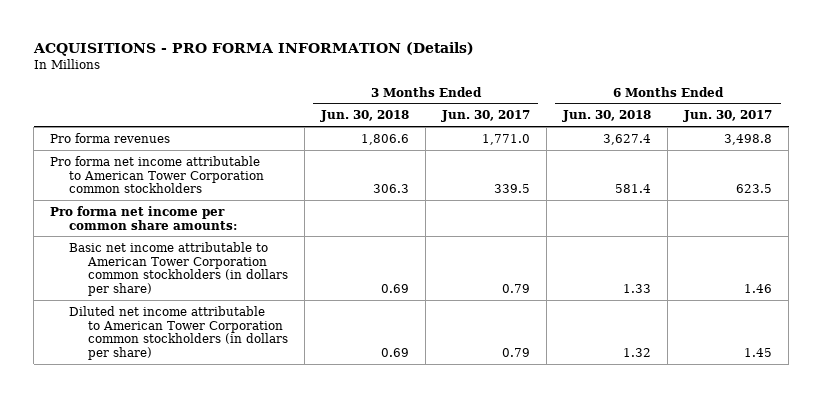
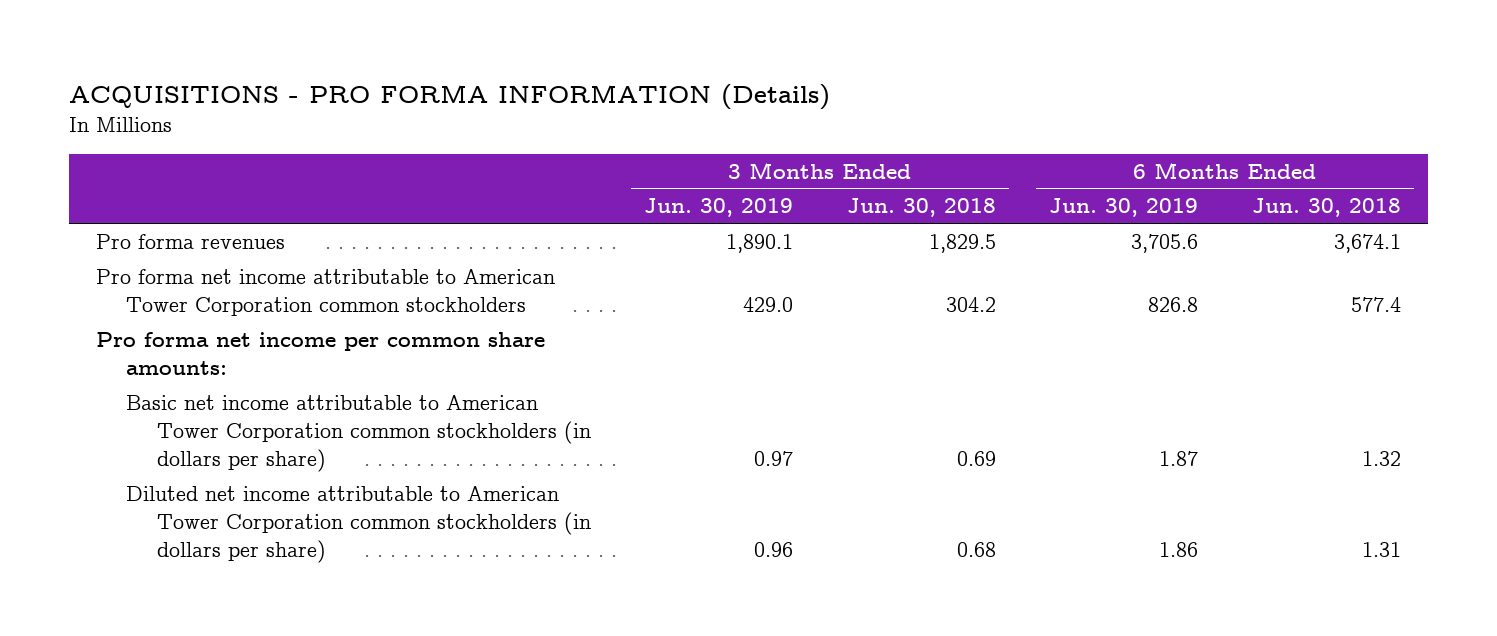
[441,110,531,123] Jun. 30, 2017 -> none
[683,110,773,123] Jun. 30, 2017 -> none
none -> [644,198,794,218] Jun. 30, 2019
none -> [1049,198,1199,218] Jun. 30, 2019
[361,133,410,145] 1,806.6 -> [928,233,996,253] 1,829.5
[603,133,652,145] 3,627.4 -> [1333,233,1401,253] 3,674.1
[373,184,410,194] 306.3 -> [945,296,996,312] 304.2
[615,184,652,194] 581.4 -> [1350,296,1401,312] 577.4
[623,284,652,294] 1.33 -> [1361,451,1401,467] 1.32
[381,348,410,358] 0.69 -> [956,542,996,558] 0.68
[623,348,652,358] 1.32 -> [1361,542,1401,558] 1.31

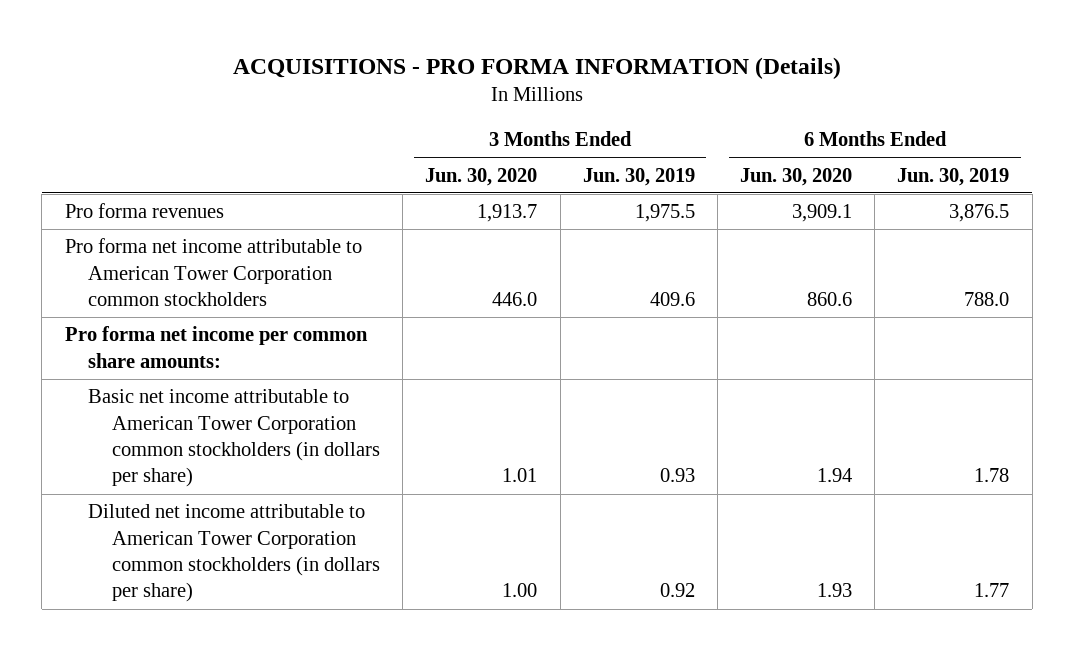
[846,198,996,218] Jun. 30, 2018 -> none
[1251,198,1401,218] Jun. 30, 2018 -> none
none -> [425,167,538,186] Jun. 30, 2020
none -> [740,167,853,186] Jun. 30, 2020
[726,233,794,253] 1,890.1 -> [634,204,695,223] 1,975.5
[1131,233,1199,253] 3,705.6 -> [949,204,1010,223] 3,876.5
[743,296,794,312] 429.0 -> [649,292,695,307] 409.6
[1148,296,1199,312] 826.8 -> [964,292,1010,307] 788.0
[754,451,794,467] 0.97 -> [659,468,695,483] 0.93
[1159,451,1199,467] 1.87 -> [974,468,1010,483] 1.78
[754,542,794,558] 0.96 -> [659,583,695,598] 0.92
[1159,542,1199,558] 1.86 -> [974,583,1010,598] 1.77

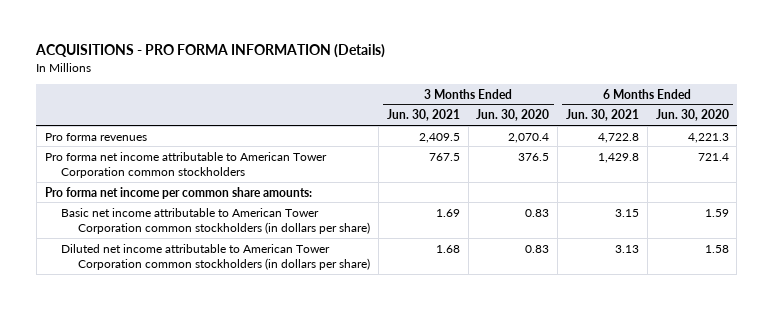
[582,167,695,186] Jun. 30, 2019 -> none
[897,167,1010,186] Jun. 30, 2019 -> none
none -> [386,109,460,122] Jun. 30, 2021
none -> [565,109,639,122] Jun. 30, 2021
[477,204,538,223] 1,913.7 -> [508,132,550,143] 2,070.4
[792,204,853,223] 3,909.1 -> [687,132,729,143] 4,221.3
[492,292,538,307] 446.0 -> [518,152,550,161] 376.5
[807,292,853,307] 860.6 -> [697,152,729,161] 721.4
[502,468,538,483] 1.01 -> [525,208,550,217] 0.83
[817,468,853,483] 1.94 -> [704,208,729,217] 1.59
[502,583,538,598] 1.00 -> [525,244,550,253] 0.83
[817,583,853,598] 1.93 -> [704,244,729,253] 1.58

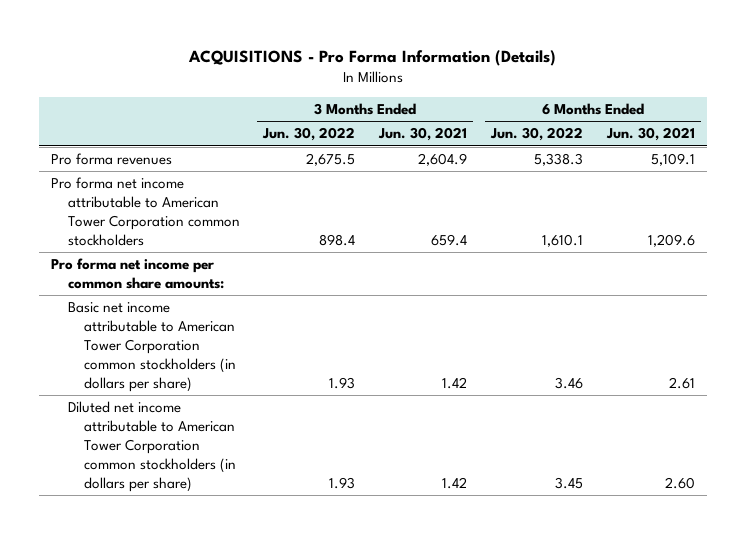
[35,44,386,59] ACQUISITIONS - PRO FORMA INFORMATION (Details) -> [188,50,557,67] ACQUISITIONS - Pro Forma Information (Details)
[476,109,550,122] Jun. 30, 2020 -> none
[655,109,729,122] Jun. 30, 2020 -> none
none -> [262,127,356,142] Jun. 30, 2022
none -> [490,127,584,142] Jun. 30, 2022
[418,132,460,143] 2,409.5 -> [418,153,468,167] 2,604.9
[597,132,639,143] 4,722.8 -> [650,153,695,167] 5,109.1
[428,152,460,161] 767.5 -> [431,233,468,246] 659.4
[597,152,639,163] 1,429.8 -> [647,233,695,247] 1,209.6
[435,208,460,217] 1.69 -> [442,376,468,389] 1.42
[614,208,639,217] 3.15 -> [668,376,695,389] 2.61
[435,244,460,253] 1.68 -> [442,476,468,489] 1.42
[614,244,639,253] 3.13 -> [664,476,695,489] 2.60

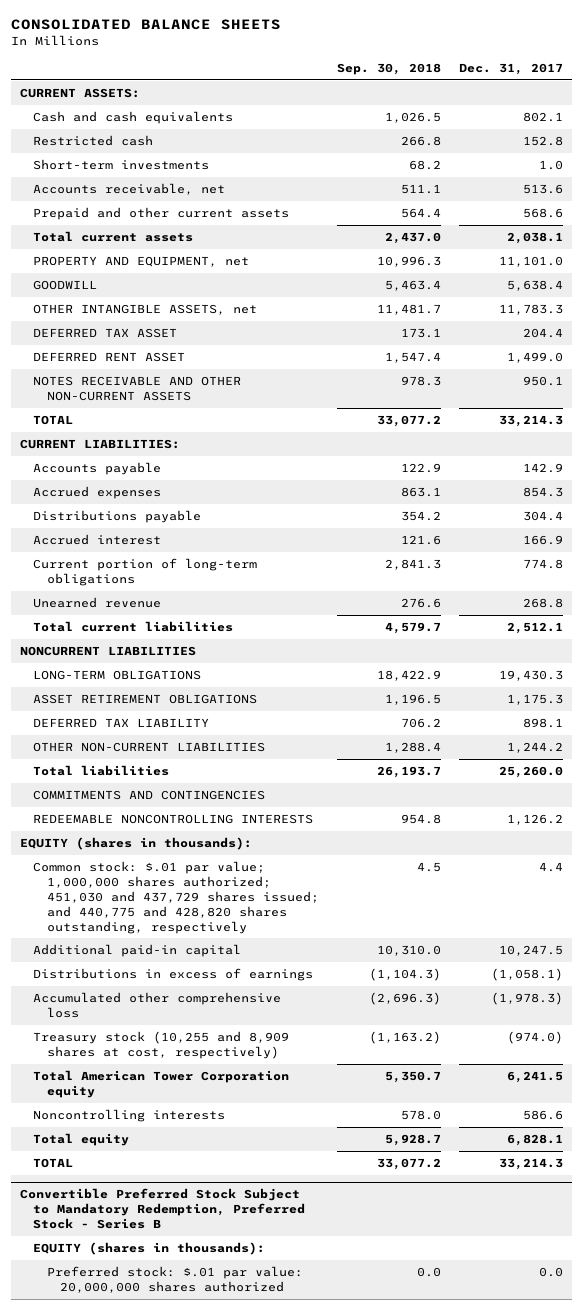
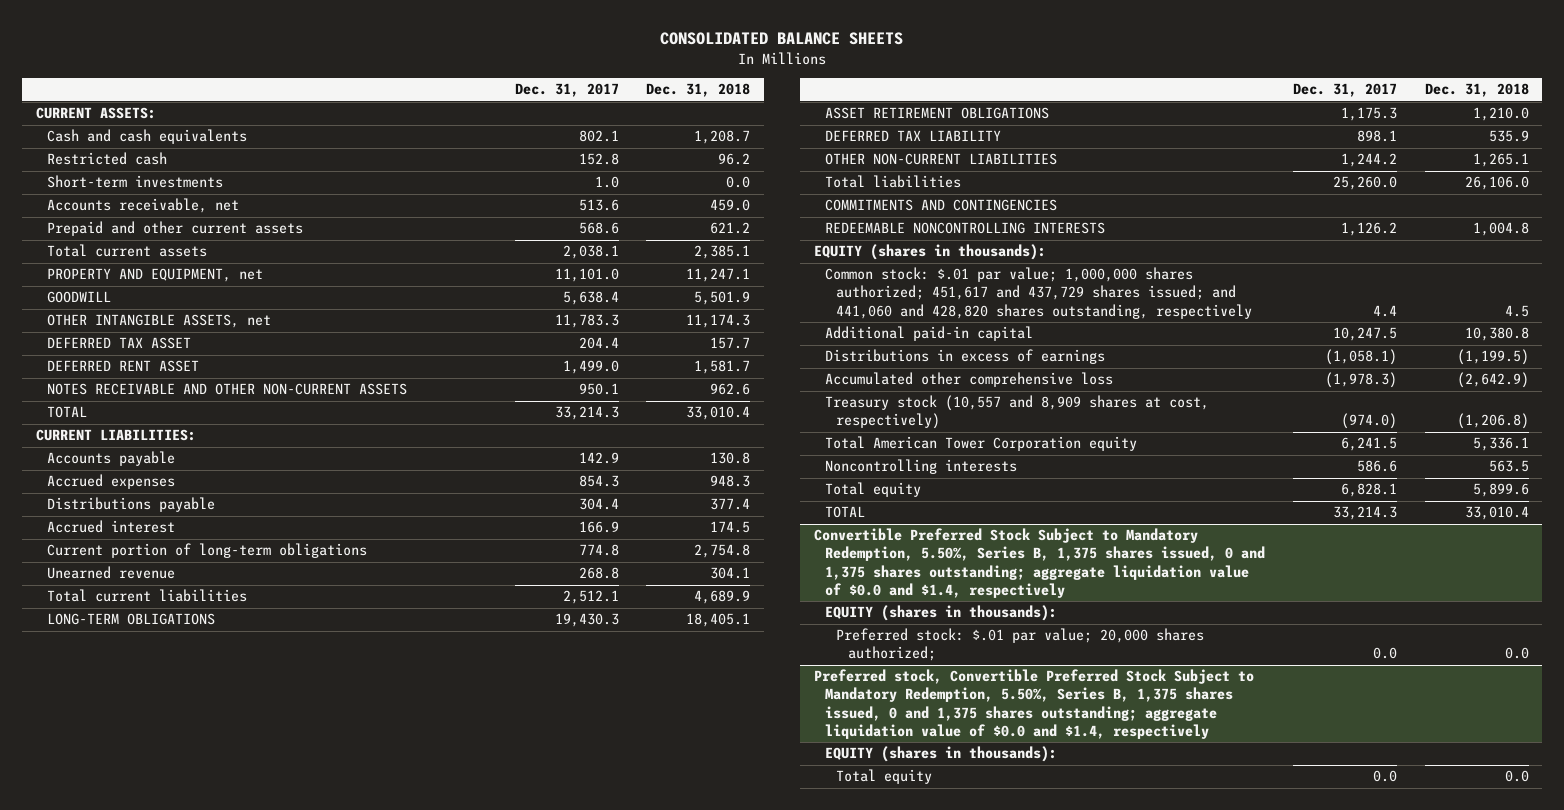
[336,63,441,76] Sep. 30, 2018 -> none
none -> [646,83,751,98] Dec. 31, 2018
[19,645,196,656] NONCURRENT LIABILITIES -> none
[33,860,319,934] Common stock: $.01 par value; 1,000,000 shares authorized; 451,030 and 437,729 shares issued; and 440,775 and 428,820 shares outstanding, respectively -> [825,267,1253,319] Common stock: $.01 par value; 1,000,000 shares authorized; 451,617 and 437,729 shares issued; and 441,060 and 428,820 shares outstanding, respectively
[33,1030,290,1059] Treasury stock (10,255 and 8,909 shares at cost, respectively) -> [825,395,1210,430] Treasury stock (10,557 and 8,909 shares at cost, respectively)
[19,1188,306,1230] Convertible Preferred Stock Subject to Mandatory Redemption, Preferred Stock - Series B -> none
none -> [813,528,1266,598] Convertible Preferred Stock Subject to Mandatory Redemption, 5.50%, Series B, 1,375 shares issued, 0 and 1,375 shares outstanding; aggregate liquidation value of $0.0 and $1.4, respectively
[46,1265,303,1293] Preferred stock: $.01 par value: 20,000,000 shares authorized -> [836,628,1205,662] Preferred stock: $.01 par value; 20,000 shares authorized;
none -> [813,669,1254,739] Preferred stock, Convertible Preferred Stock Subject to Mandatory Redemption, 5.50%, Series B, 1,375 shares issued, 0 and 1,375 shares outstanding; aggregate liquidation value of $0.0 and $1.4, respectively
none -> [825,746,1058,763] EQUITY (shares in thousands):
none -> [836,769,933,785] Total equity

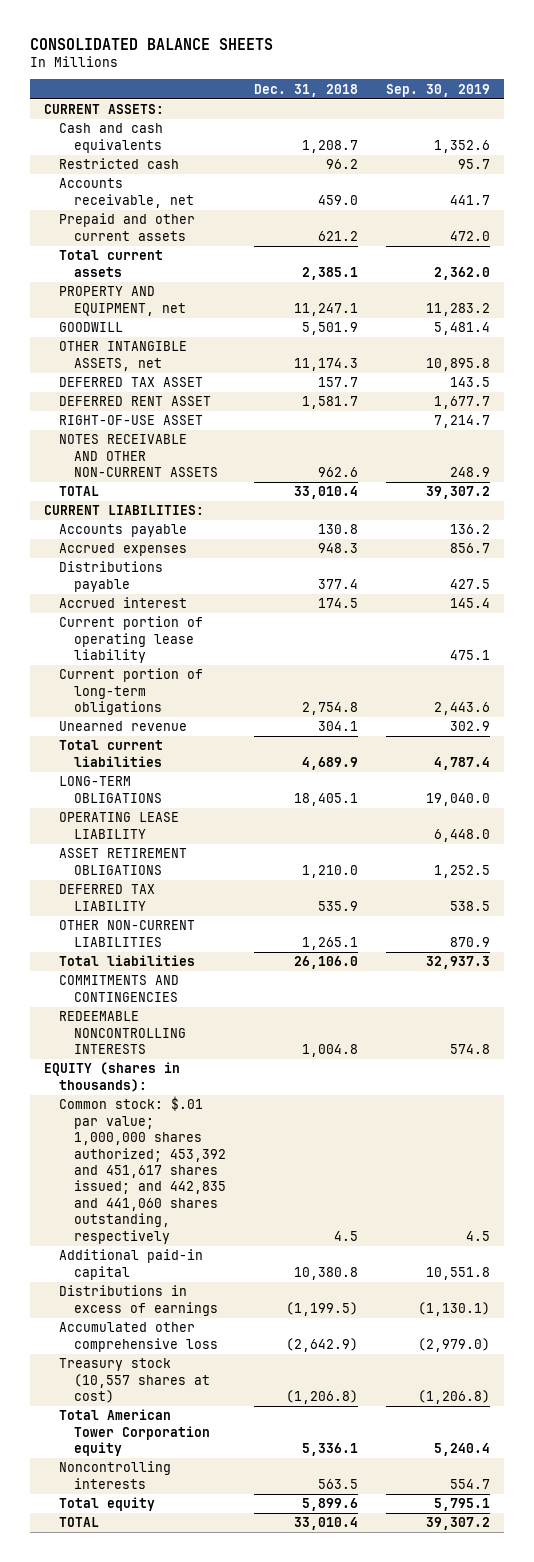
[514,83,619,98] Dec. 31, 2017 -> none
none -> [385,83,490,97] Sep. 30, 2019
[46,175,223,189] Short-term investments -> none
none -> [58,415,203,426] RIGHT-OF-USE ASSET
none -> [58,616,203,664] Current portion of operating lease liability
none -> [58,812,179,839] OPERATING LEASE LIABILITY
[825,267,1253,319] Common stock: $.01 par value; 1,000,000 shares authorized; 451,617 and 437,729 shares issued; and 441,060 and 428,820 shares outstanding, respectively -> [58,1096,226,1244] Common stock: $.01 par value; 1,000,000 shares authorized; 453,392 and 451,617 shares issued; and 442,835 and 441,060 shares outstanding, respectively
[825,395,1210,430] Treasury stock (10,557 and 8,909 shares at cost, respectively) -> [58,1358,210,1404] Treasury stock (10,557 shares at cost)
[813,528,1266,598] Convertible Preferred Stock Subject to Mandatory Redemption, 5.50%, Series B, 1,375 shares issued, 0 and 1,375 shares outstanding; aggregate liquidation value of $0.0 and $1.4, respectively -> none
[825,605,1058,622] EQUITY (shares in thousands): -> none
[836,628,1205,662] Preferred stock: $.01 par value; 20,000 shares authorized; -> none
[813,669,1254,739] Preferred stock, Convertible Preferred Stock Subject to Mandatory Redemption, 5.50%, Series B, 1,375 shares issued, 0 and 1,375 shares outstanding; aggregate liquidation value of $0.0 and $1.4, respectively -> none
[825,746,1058,763] EQUITY (shares in thousands): -> none
[836,769,933,785] Total equity -> none

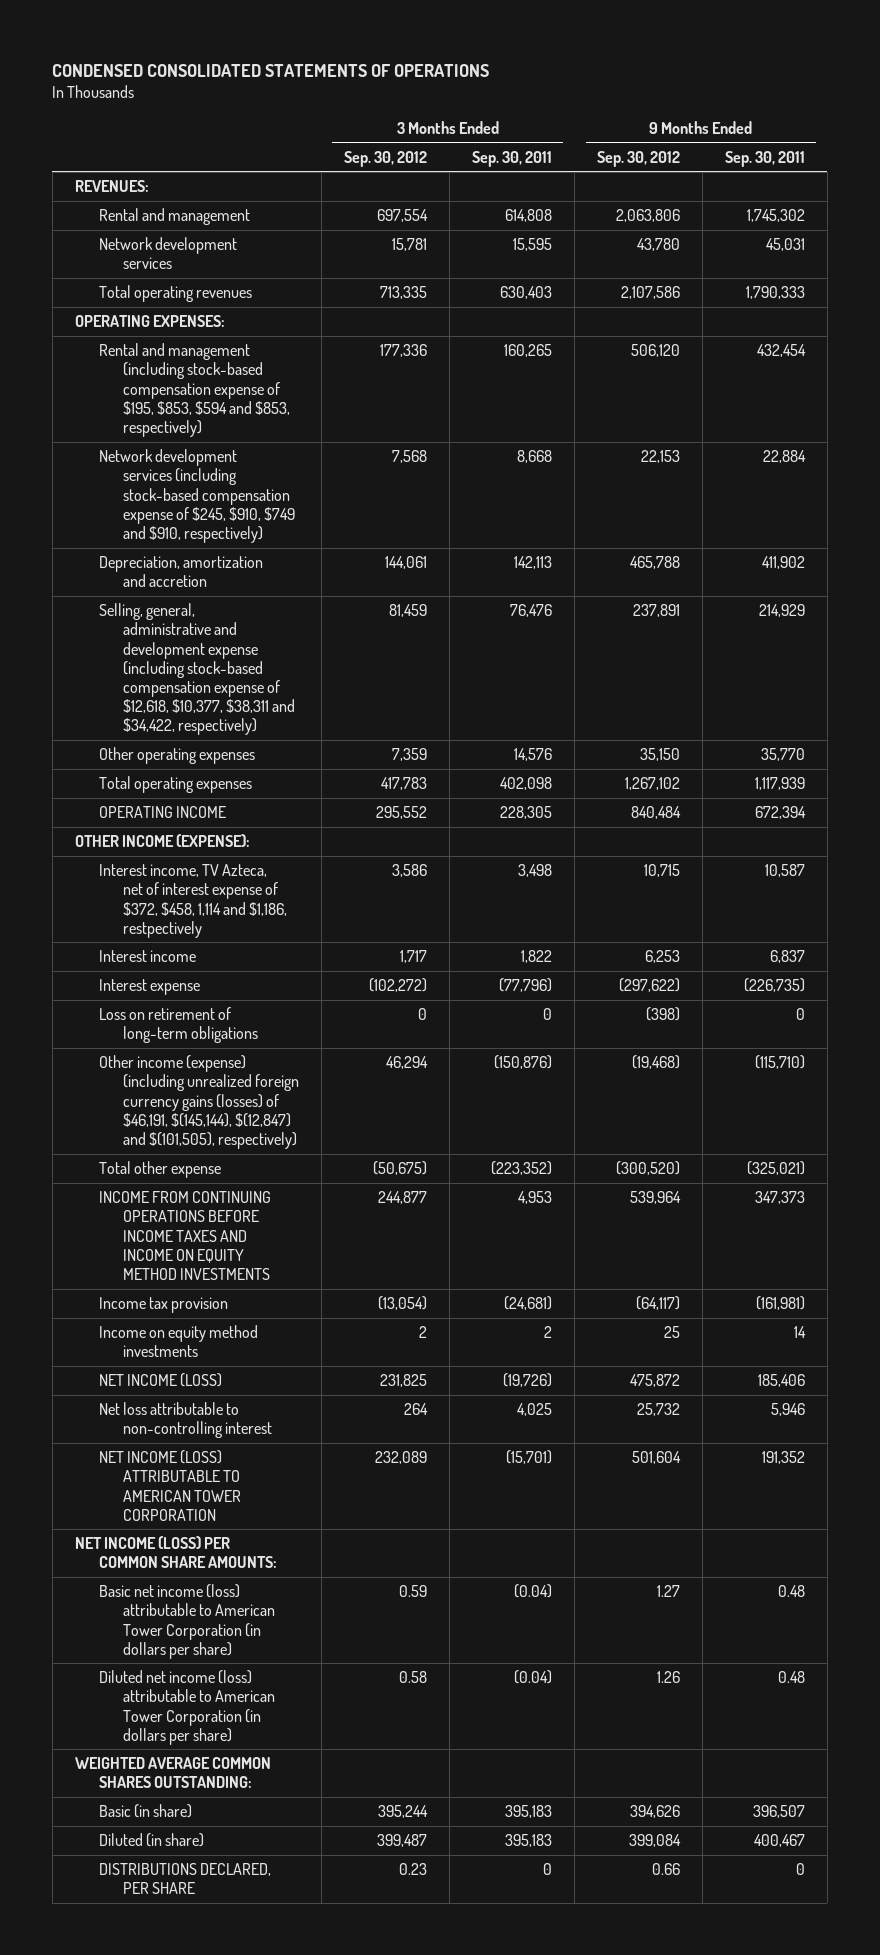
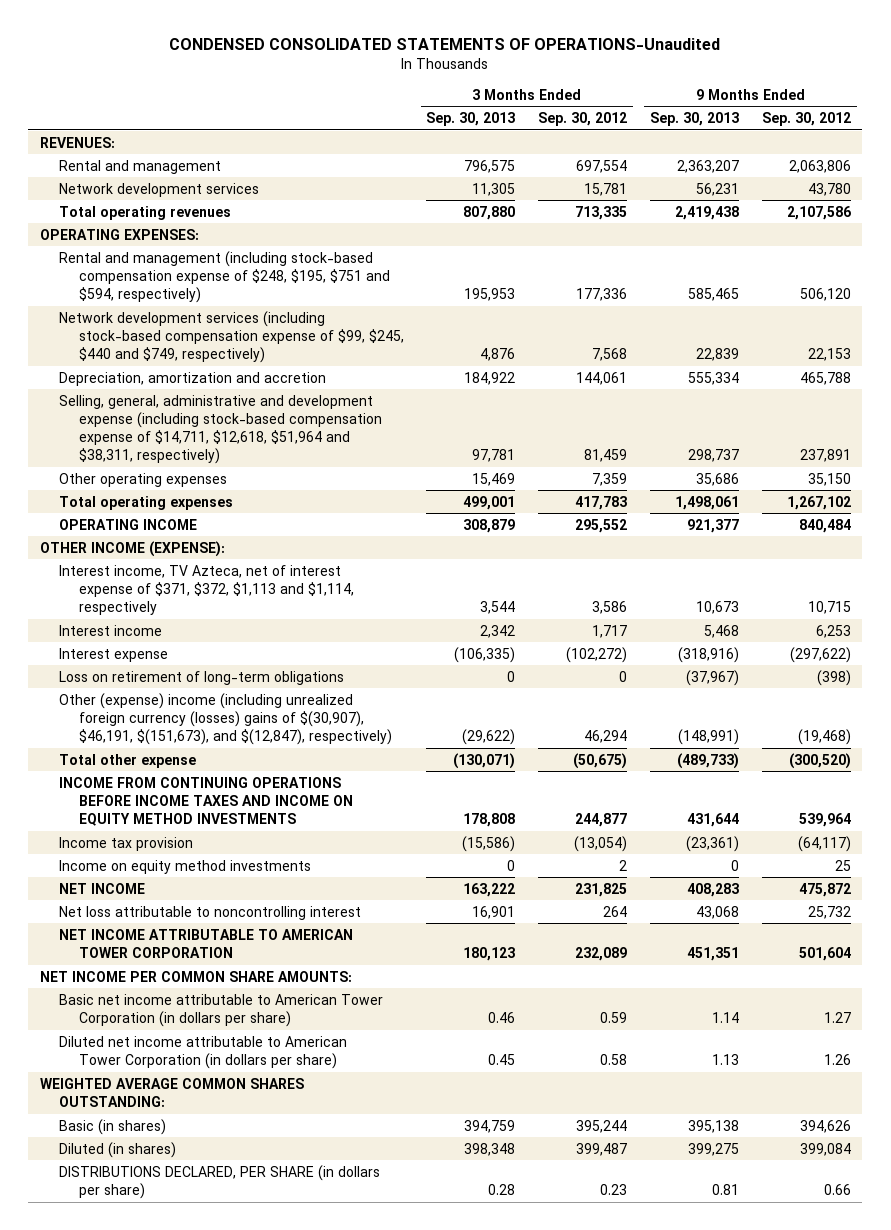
[52,63,490,77] CONDENSED CONSOLIDATED STATEMENTS OF OPERATIONS -> [169,37,721,50] CONDENSED CONSOLIDATED STATEMENTS OF OPERATIONS-Unaudited
[471,150,552,167] Sep. 30, 2011 -> none
[724,150,805,167] Sep. 30, 2011 -> none
none -> [426,112,516,127] Sep. 30, 2013
none -> [650,112,740,127] Sep. 30, 2013
[98,343,290,438] Rental and management (including stock-based compensation expense of $195, $853, $594 and $853, respectively) -> [59,250,390,304] Rental and management (including stock-based compensation expense of $248, $195, $751 and $594, respectively)
[98,449,295,544] Network development services (including stock-based compensation expense of $245, $910, $749 and $910, respectively) -> [59,310,404,364] Network development services (including stock-based compensation expense of $99, $245, $440 and $749, respectively)
[98,603,295,736] Selling, general, administrative and development expense (including stock-based compensation expense of $12,618, $10,377, $38,311 and $34,422, respectively) -> [59,394,382,465] Selling, general, administrative and development expense (including stock-based compensation expense of $14,711, $12,618, $51,964 and $38,311, respectively)
[98,864,287,938] Interest income, TV Azteca, net of interest expense of $372, $458, 1,114 and $1,186, restpectively -> [59,564,354,616] Interest income, TV Azteca, net of interest expense of $371, $372, $1,113 and $1,114, respectively
[98,1055,299,1150] Other income (expense) (including unrealized foreign currency gains (losses) of $46,191, $(145,144), $(12,847) and $(101,505), respectively) -> [59,692,392,746] Other (expense) income (including unrealized foreign currency (losses) gains of $(30,907), $46,191, $(151,673), and $(12,847), respectively)
[98,1373,222,1388] NET INCOME (LOSS) -> [59,882,146,894] NET INCOME
[98,1402,272,1439] Net loss attributable to non-controlling interest -> [59,905,362,920] Net loss attributable to noncontrolling interest
[98,1450,241,1521] NET INCOME (LOSS) ATTRIBUTABLE TO AMERICAN TOWER CORPORATION -> [59,928,354,958] NET INCOME ATTRIBUTABLE TO AMERICAN TOWER CORPORATION
[74,1536,277,1569] NET INCOME (LOSS) PER COMMON SHARE AMOUNTS: -> [39,970,352,982] NET INCOME PER COMMON SHARE AMOUNTS:
[98,1584,275,1659] Basic net income (loss) attributable to American Tower Corporation (in dollars per share) -> [59,993,384,1027] Basic net income attributable to American Tower Corporation (in dollars per share)
[98,1670,275,1745] Diluted net income (loss) attributable to American Tower Corporation (in dollars per share) -> [59,1035,348,1069] Diluted net income attributable to American Tower Corporation (in dollars per share)
[98,1804,192,1819] Basic (in share) -> [59,1118,167,1135] Basic (in shares)
[98,1833,204,1848] Diluted (in share) -> [59,1141,177,1158] Diluted (in shares)
[98,1863,271,1895] DISTRIBUTIONS DECLARED, PER SHARE -> [59,1164,381,1199] DISTRIBUTIONS DECLARED, PER SHARE (in dollars per share)

